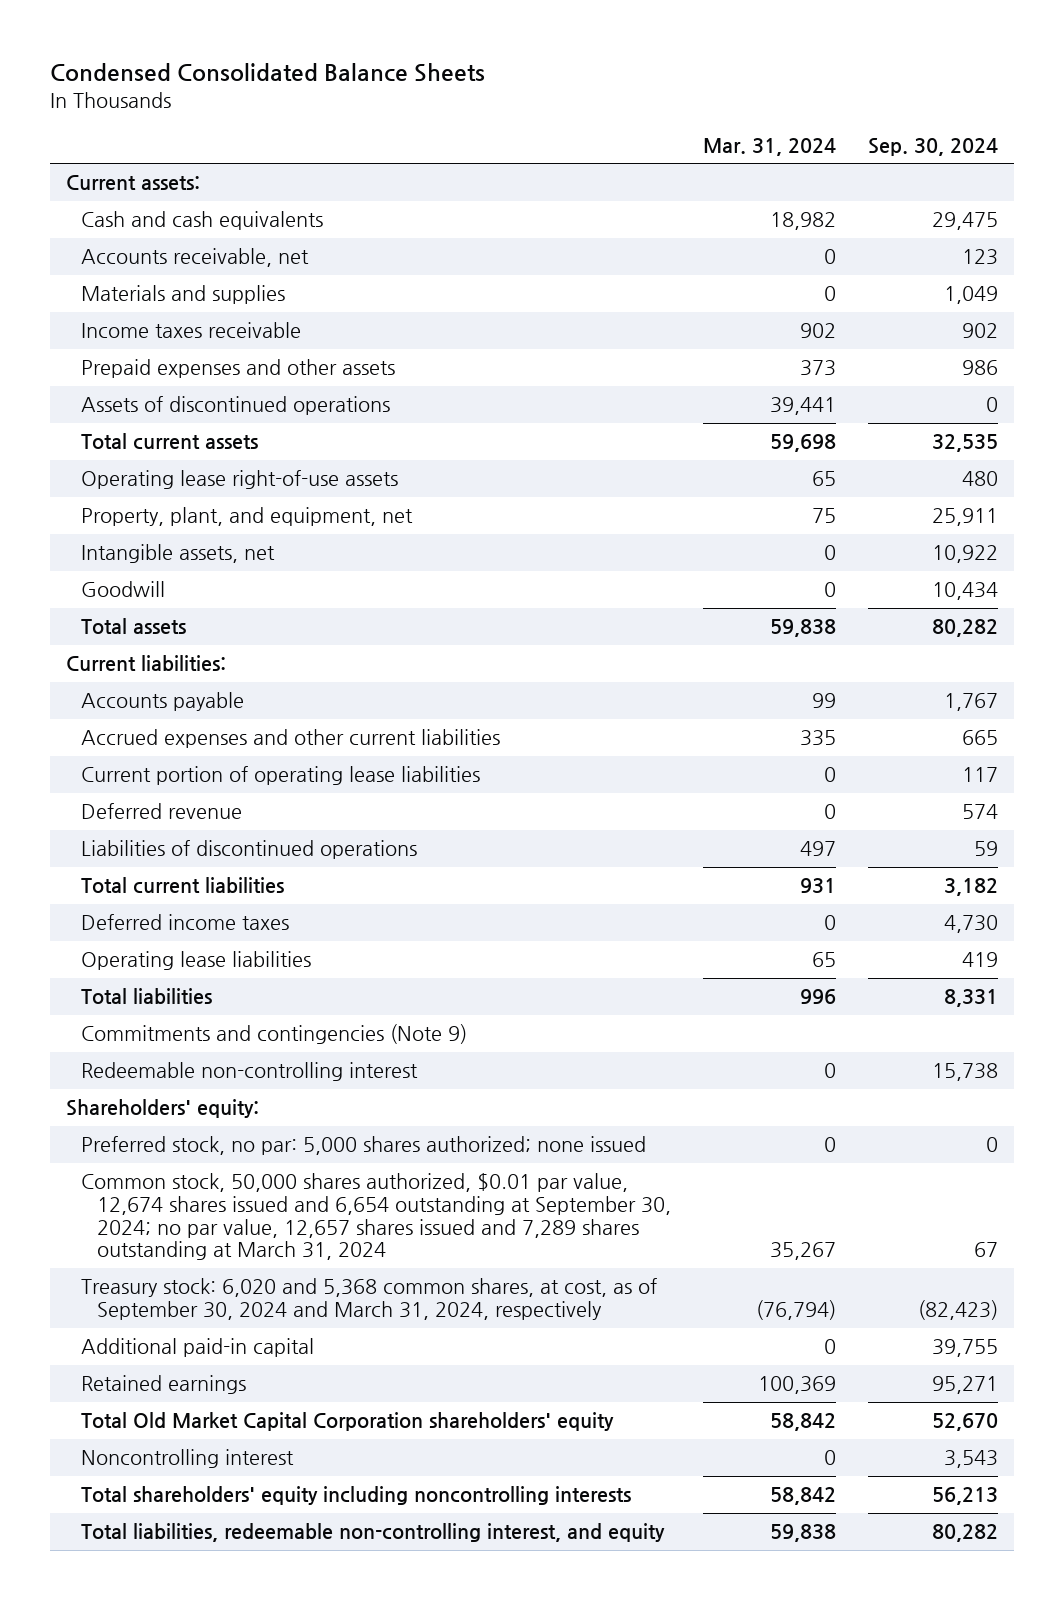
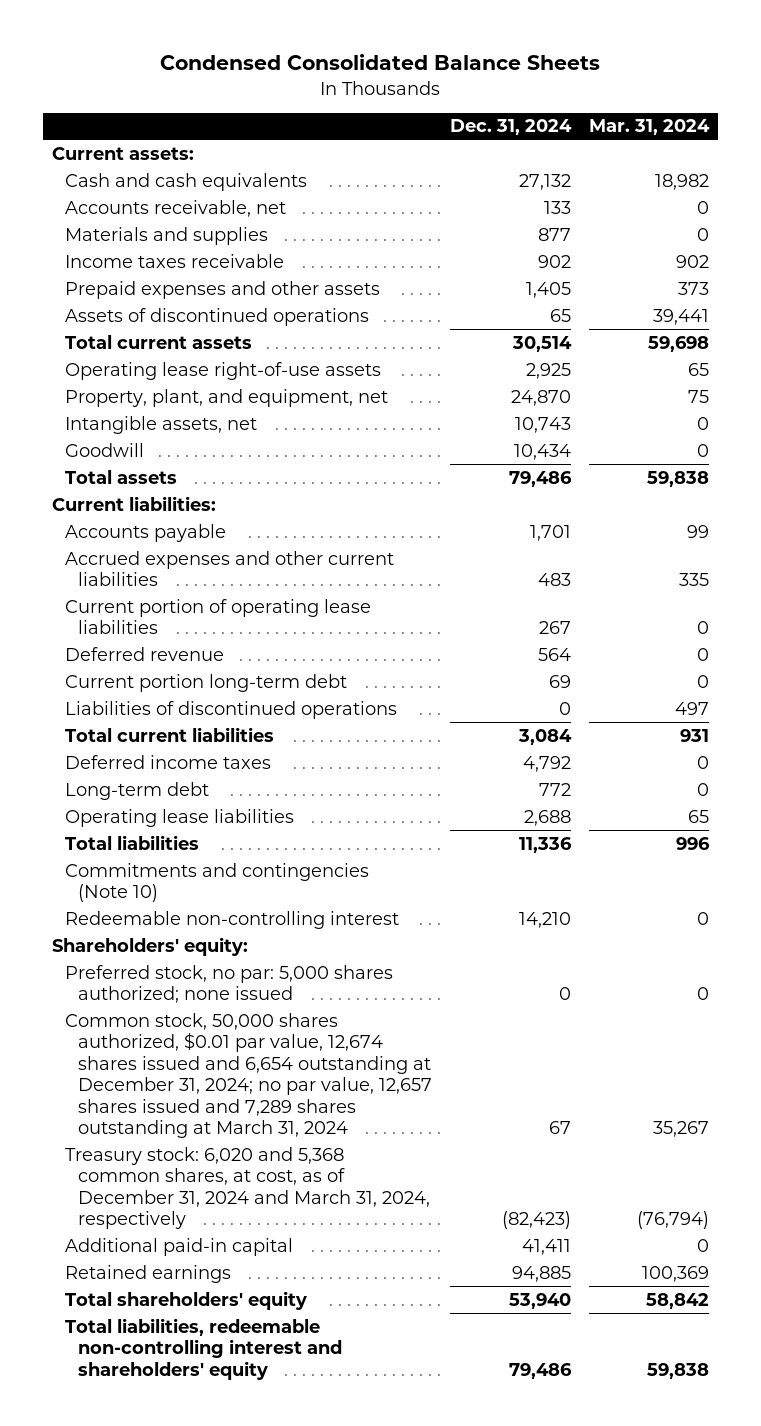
[868,137,999,156] Sep. 30, 2024 -> none
none -> [450,119,573,136] Dec. 31, 2024
none -> [64,673,347,692] Current portion long-term debt
none -> [64,781,209,800] Long-term debt
[81,1024,468,1045] Commitments and contingencies (Note 9) -> [64,862,369,903] Commitments and contingencies (Note 10)
[81,1173,671,1261] Common stock, 50,000 shares authorized, $0.01 par value, 12,674 shares issued and 6,654 outstanding at September 30, 2024; no par value, 12,657 shares issued and 7,289 shares outstanding at March 31, 2024 -> [64,1012,433,1139] Common stock, 50,000 shares authorized, $0.01 par value, 12,674 shares issued and 6,654 outstanding at December 31, 2024; no par value, 12,657 shares issued and 7,289 shares outstanding at March 31, 2024
[81,1278,658,1320] Treasury stock: 6,020 and 5,368 common shares, at cost, as of September 30, 2024 and March 31, 2024, respectively -> [64,1146,431,1230] Treasury stock: 6,020 and 5,368 common shares, at cost, as of December 31, 2024 and March 31, 2024, respectively
[81,1449,295,1469] Noncontrolling interest -> none
[81,1486,632,1506] Total shareholders' equity including noncontrolling interests -> none
[81,1412,615,1432] Total Old Market Capital Corporation shareholders' equity -> [64,1290,307,1310] Total shareholders' equity
[81,1523,666,1543] Total liabilities, redeemable non-controlling interest, and equity -> [64,1317,343,1380] Total liabilities, redeemable non-controlling interest and shareholders' equity

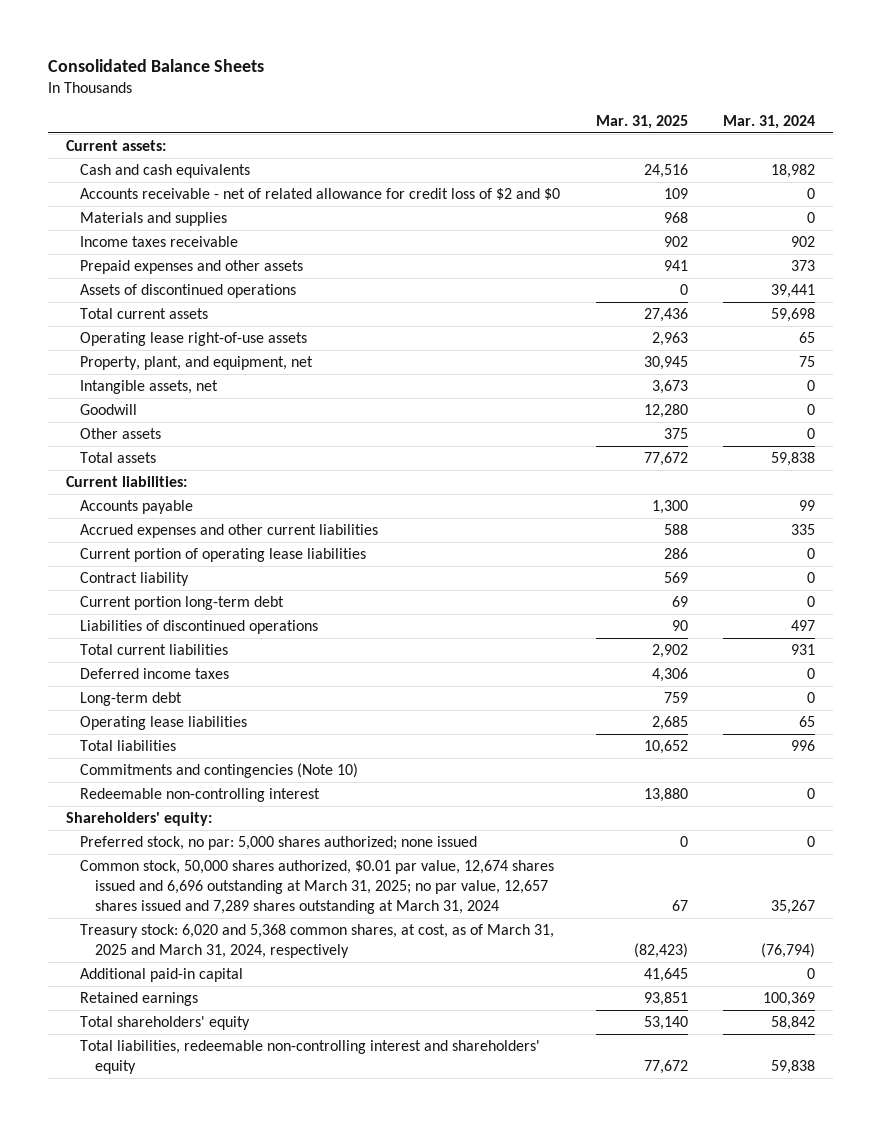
[160,54,601,71] Condensed Consolidated Balance Sheets -> [48,59,265,73] Consolidated Balance Sheets
[450,119,573,136] Dec. 31, 2024 -> none
none -> [595,114,688,129] Mar. 31, 2025
[64,199,286,217] Accounts receivable, net -> [80,188,561,201] Accounts receivable - net of related allowance for credit loss of $2 and $0
none -> [80,428,162,440] Other assets
[64,646,224,661] Deferred revenue -> none
none -> [80,572,190,587] Contract liability
[64,1012,433,1139] Common stock, 50,000 shares authorized, $0.01 par value, 12,674 shares issued and 6,654 outstanding at December 31, 2024; no par value, 12,657 shares issued and 7,289 shares outstanding at March 31, 2024 -> [80,860,555,915] Common stock, 50,000 shares authorized, $0.01 par value, 12,674 shares issued and 6,696 outstanding at March 31, 2025; no par value, 12,657 shares issued and 7,289 shares outstanding at March 31, 2024
[64,1146,431,1230] Treasury stock: 6,020 and 5,368 common shares, at cost, as of December 31, 2024 and March 31, 2024, respectively -> [80,924,555,959] Treasury stock: 6,020 and 5,368 common shares, at cost, as of March 31, 2025 and March 31, 2024, respectively

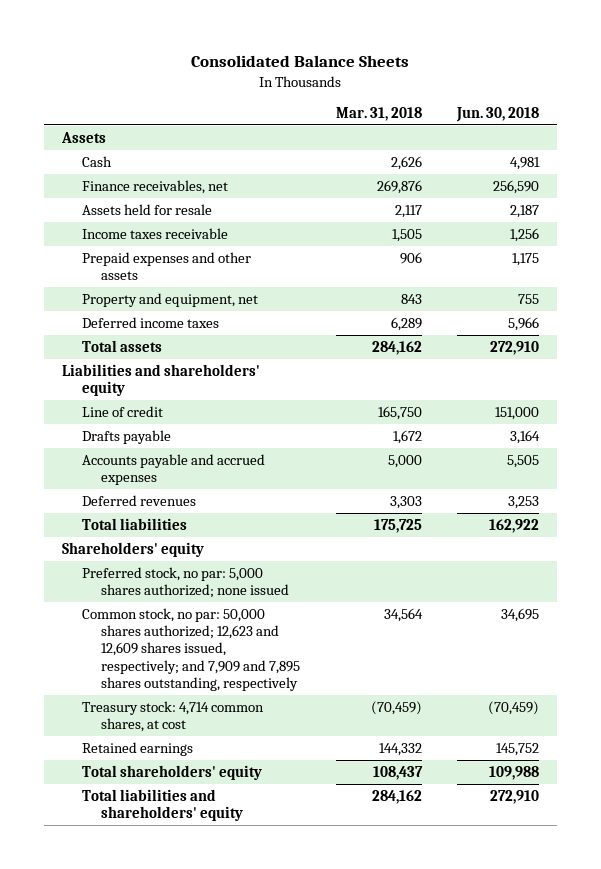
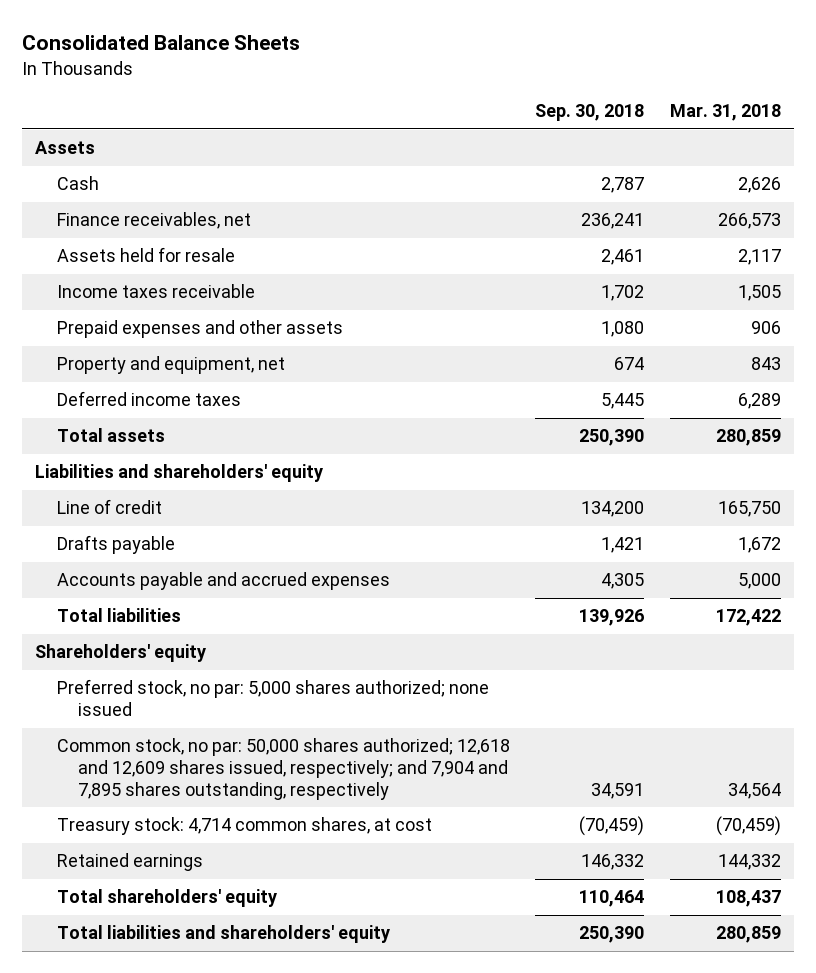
[455,107,539,123] Jun. 30, 2018 -> none
none -> [535,104,645,122] Sep. 30, 2018
[376,179,422,194] 269,876 -> [718,213,782,230] 266,573
[371,340,422,355] 284,162 -> [716,429,782,447] 280,859
[81,494,196,506] Deferred revenues -> none
[373,518,422,533] 175,725 -> [716,609,782,627] 172,422
[81,607,301,691] Common stock, no par: 50,000 shares authorized; 12,623 and 12,609 shares issued, respectively; and 7,909 and 7,895 shares outstanding, respectively -> [56,738,510,800] Common stock, no par: 50,000 shares authorized; 12,618 and 12,609 shares issued, respectively; and 7,904 and 7,895 shares outstanding, respectively
[371,789,422,804] 284,162 -> [716,926,782,944] 280,859

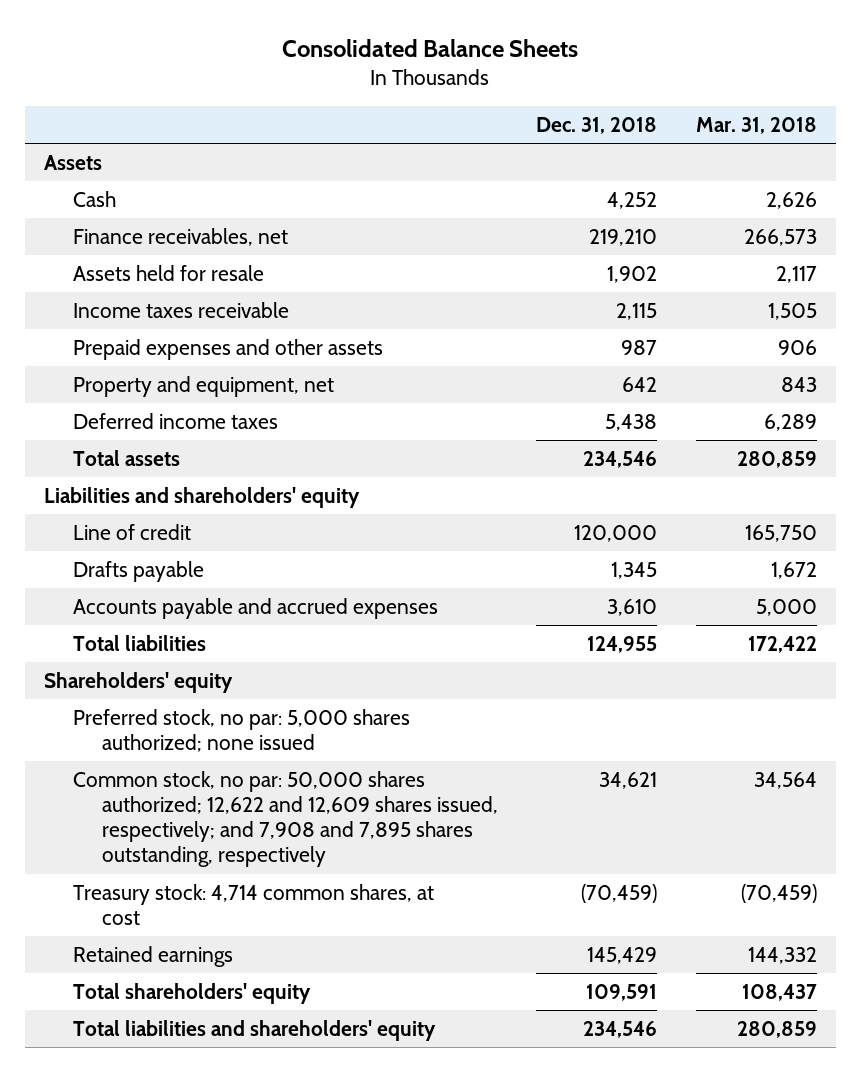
[535,104,645,122] Sep. 30, 2018 -> none
none -> [536,117,658,135] Dec. 31, 2018
[56,738,510,800] Common stock, no par: 50,000 shares authorized; 12,618 and 12,609 shares issued, respectively; and 7,904 and 7,895 shares outstanding, respectively -> [72,770,498,868] Common stock, no par: 50,000 shares authorized; 12,622 and 12,609 shares issued, respectively; and 7,908 and 7,895 shares outstanding, respectively

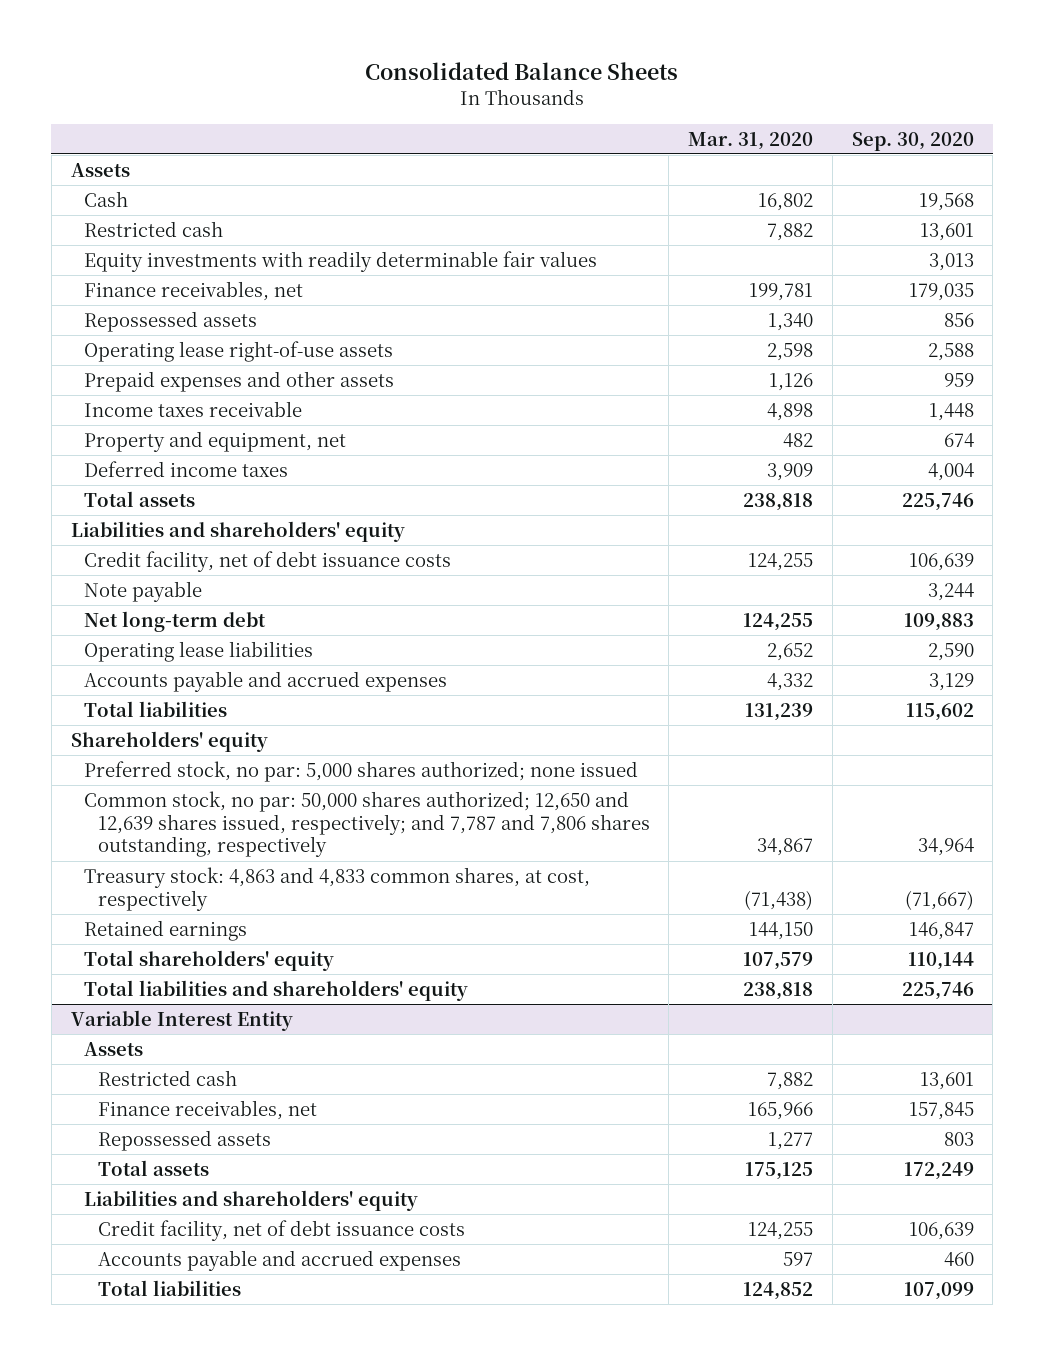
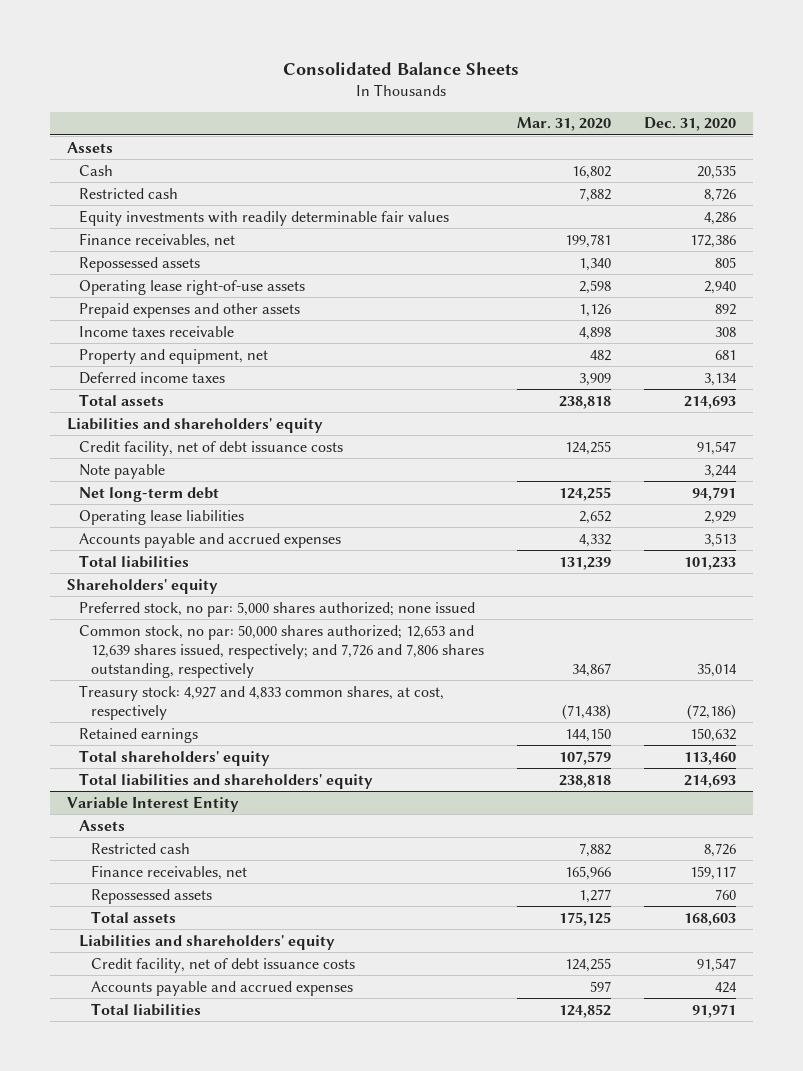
[851,131,974,151] Sep. 30, 2020 -> none
none -> [644,117,737,132] Dec. 31, 2020
[84,790,650,858] Common stock, no par: 50,000 shares authorized; 12,650 and 12,639 shares issued, respectively; and 7,787 and 7,806 shares outstanding, respectively -> [78,624,484,678] Common stock, no par: 50,000 shares authorized; 12,653 and 12,639 shares issued, respectively; and 7,726 and 7,806 shares outstanding, respectively
[84,866,591,911] Treasury stock: 4,863 and 4,833 common shares, at cost, respectively -> [78,684,444,720] Treasury stock: 4,927 and 4,833 common shares, at cost, respectively

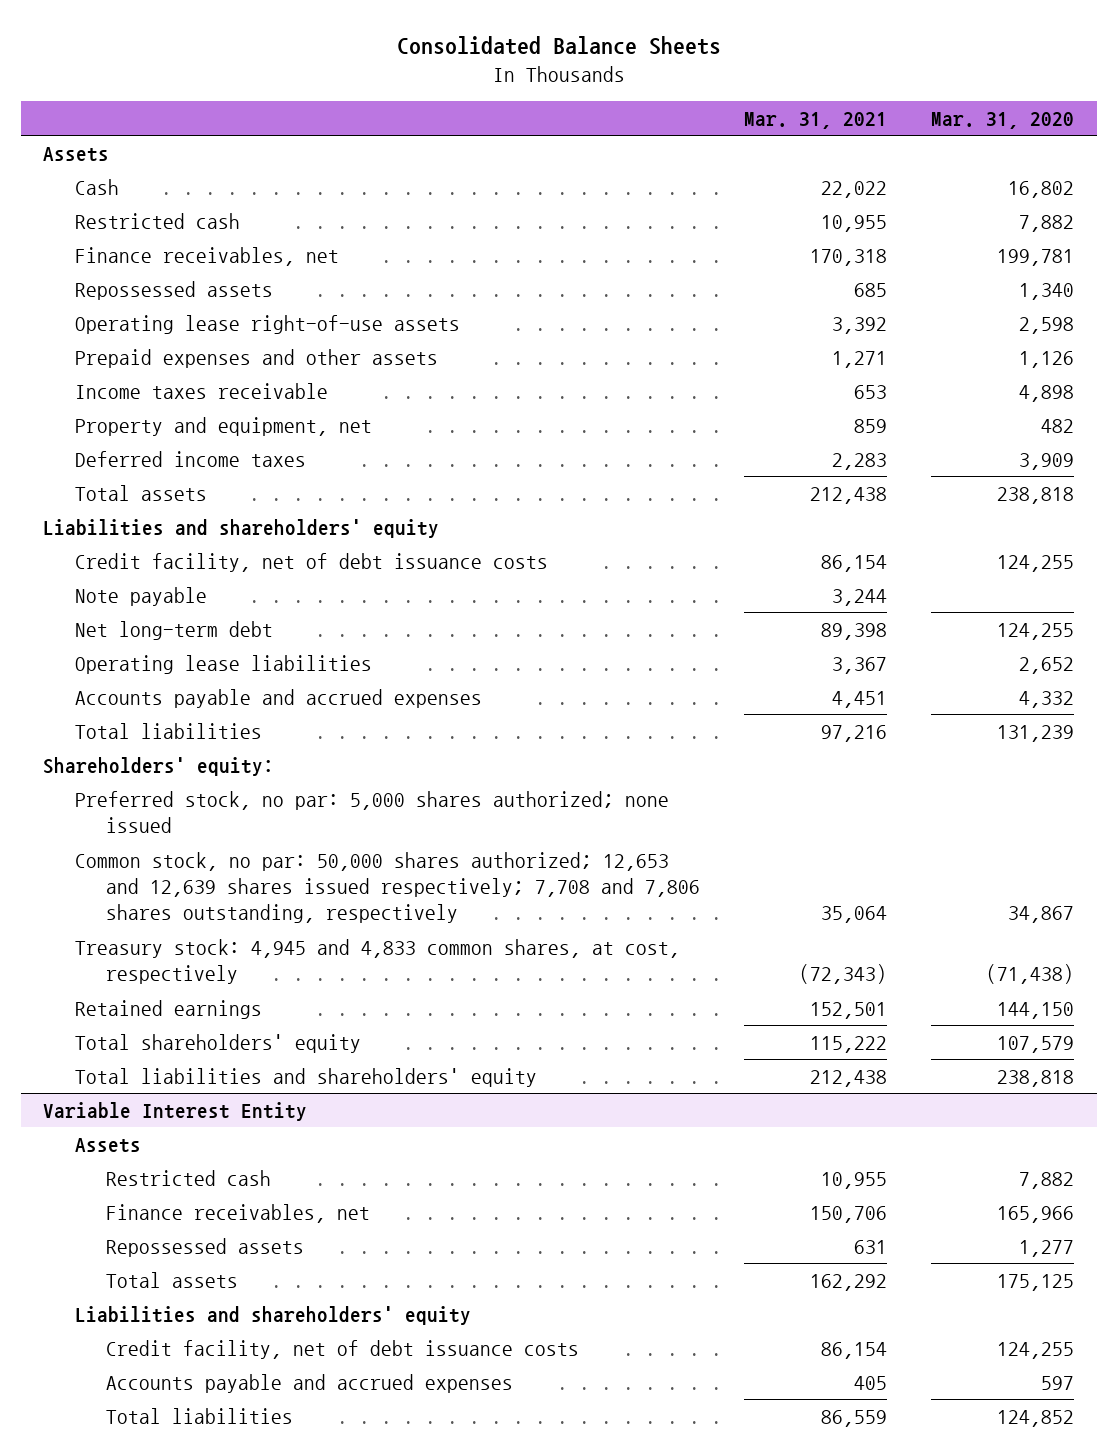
[644,117,737,132] Dec. 31, 2020 -> none
none -> [744,111,888,129] Mar. 31, 2021
[78,209,449,226] Equity investments with readily determinable fair values -> none
[66,578,218,594] Shareholders' equity -> [43,756,275,776] Shareholders' equity:
[78,624,484,678] Common stock, no par: 50,000 shares authorized; 12,653 and 12,639 shares issued, respectively; and 7,726 and 7,806 shares outstanding, respectively -> [74,851,700,924] Common stock, no par: 50,000 shares authorized; 12,653 and 12,639 shares issued respectively; 7,708 and 7,806 shares outstanding, respectively
[78,684,444,720] Treasury stock: 4,927 and 4,833 common shares, at cost, respectively -> [74,938,680,985] Treasury stock: 4,945 and 4,833 common shares, at cost, respectively

